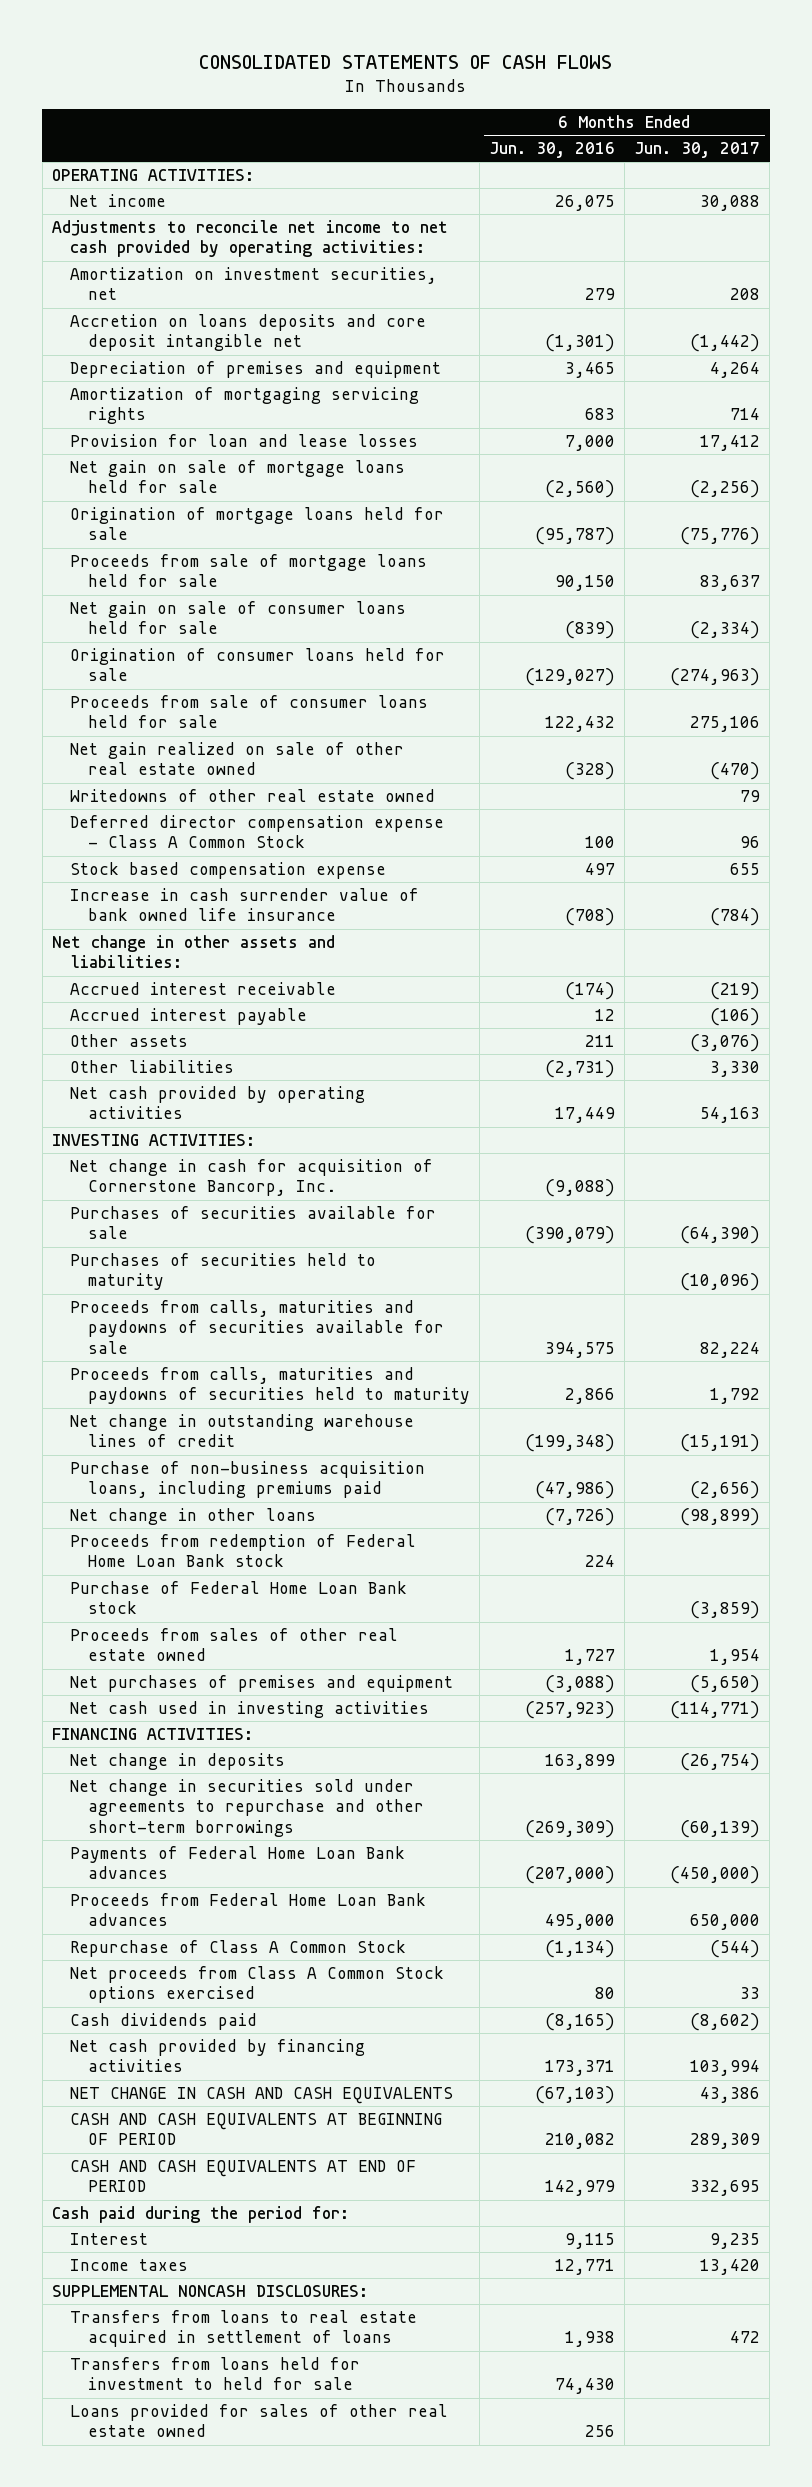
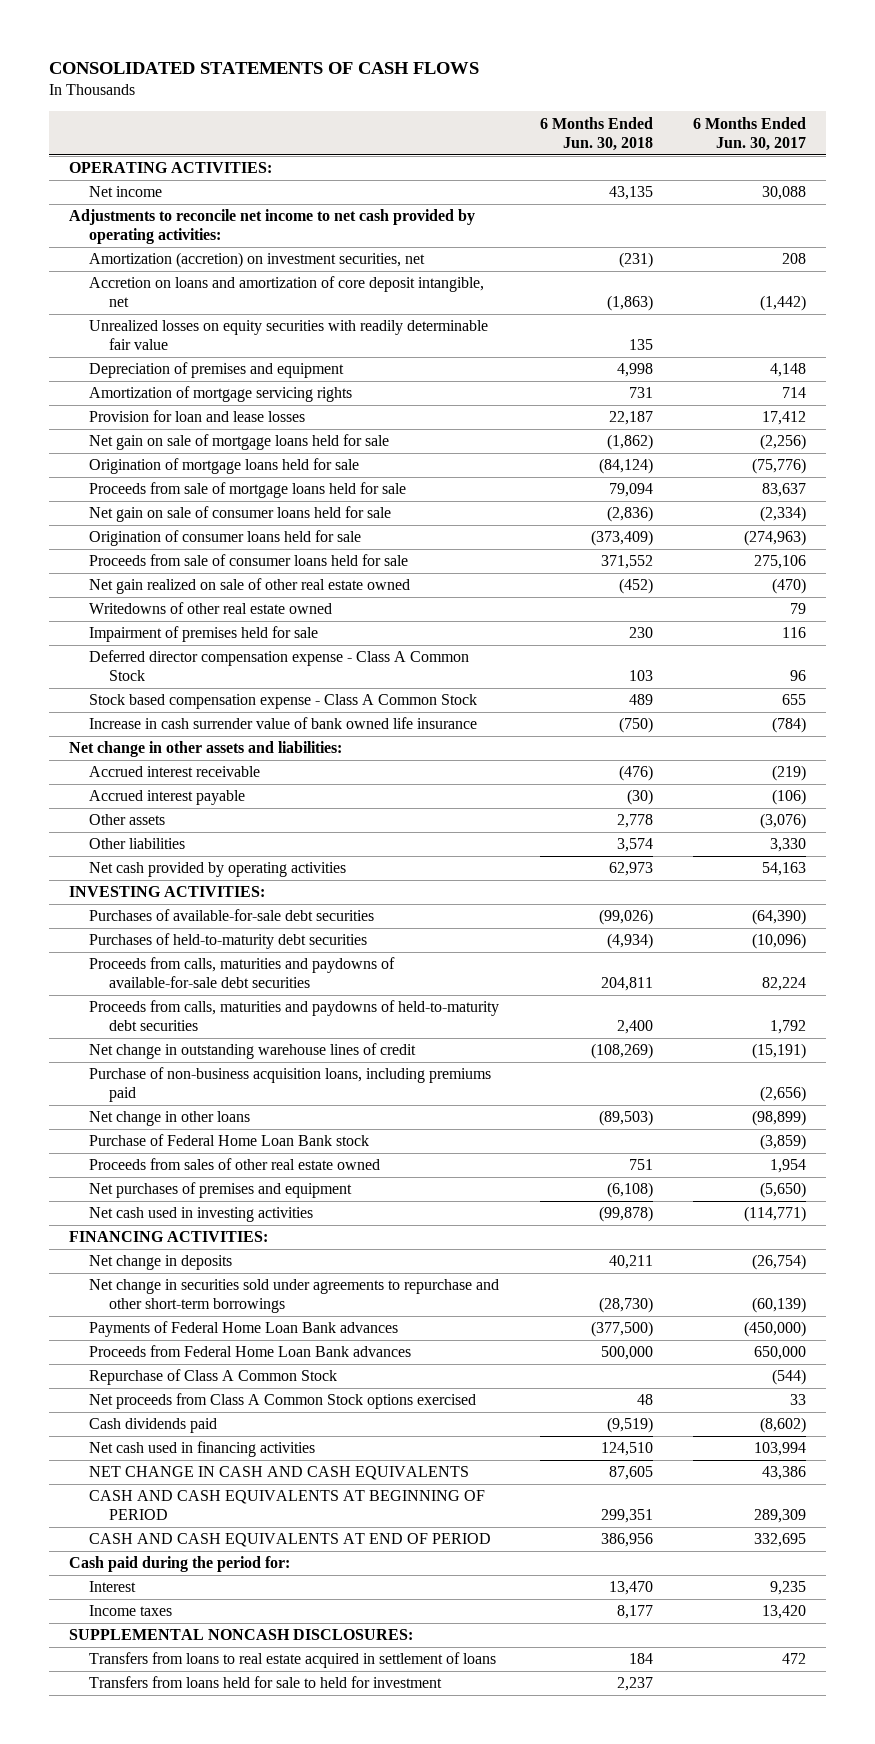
[488,142,615,159] Jun. 30, 2016 -> none
none -> [539,116,653,151] 6 Months Ended Jun. 30, 2018
[69,267,437,301] Amortization on investment securities, net -> [89,252,426,269] Amortization (accretion) on investment securities, net
[69,314,426,352] Accretion on loans deposits and core deposit intangible net -> [89,276,485,308] Accretion on loans and amortization of core deposit intangible, net
none -> [89,320,489,351] Unrealized losses on equity securities with readily determinable fair value
[710,362,761,379] 4,264 -> [770,363,807,378] 4,148
[69,387,419,425] Amortization of mortgaging servicing rights -> [89,386,353,403] Amortization of mortgage servicing rights
none -> [89,626,319,643] Impairment of premises held for sale
[69,862,386,880] Stock based compensation expense -> [89,694,478,710] Stock based compensation expense - Class A Common Stock
[69,1159,433,1197] Net change in cash for acquisition of Cornerstone Bancorp, Inc. -> none
[69,1206,436,1240] Purchases of securities available for sale -> [89,909,375,922] Purchases of available-for-sale debt securities
[69,1253,376,1291] Purchases of securities held to maturity -> [89,933,368,950] Purchases of held-to-maturity debt securities
[69,1300,444,1354] Proceeds from calls, maturities and paydowns of securities available for sale -> [89,957,396,989] Proceeds from calls, maturities and paydowns of available-for-sale debt securities
[69,1367,470,1405] Proceeds from calls, maturities and paydowns of securities held to maturity -> [89,1000,500,1032] Proceeds from calls, maturities and paydowns of held-to-maturity debt securities
[69,1534,416,1568] Proceeds from redemption of Federal Home Loan Bank stock -> none
[69,2039,365,2073] Net cash provided by financing activities -> [89,1441,316,1458] Net cash used in financing activities
[69,2404,448,2438] Loans provided for sales of other real estate owned -> none
[69,2357,360,2391] Transfers from loans held for investment to held for sale -> [89,1676,443,1689] Transfers from loans held for sale to held for investment

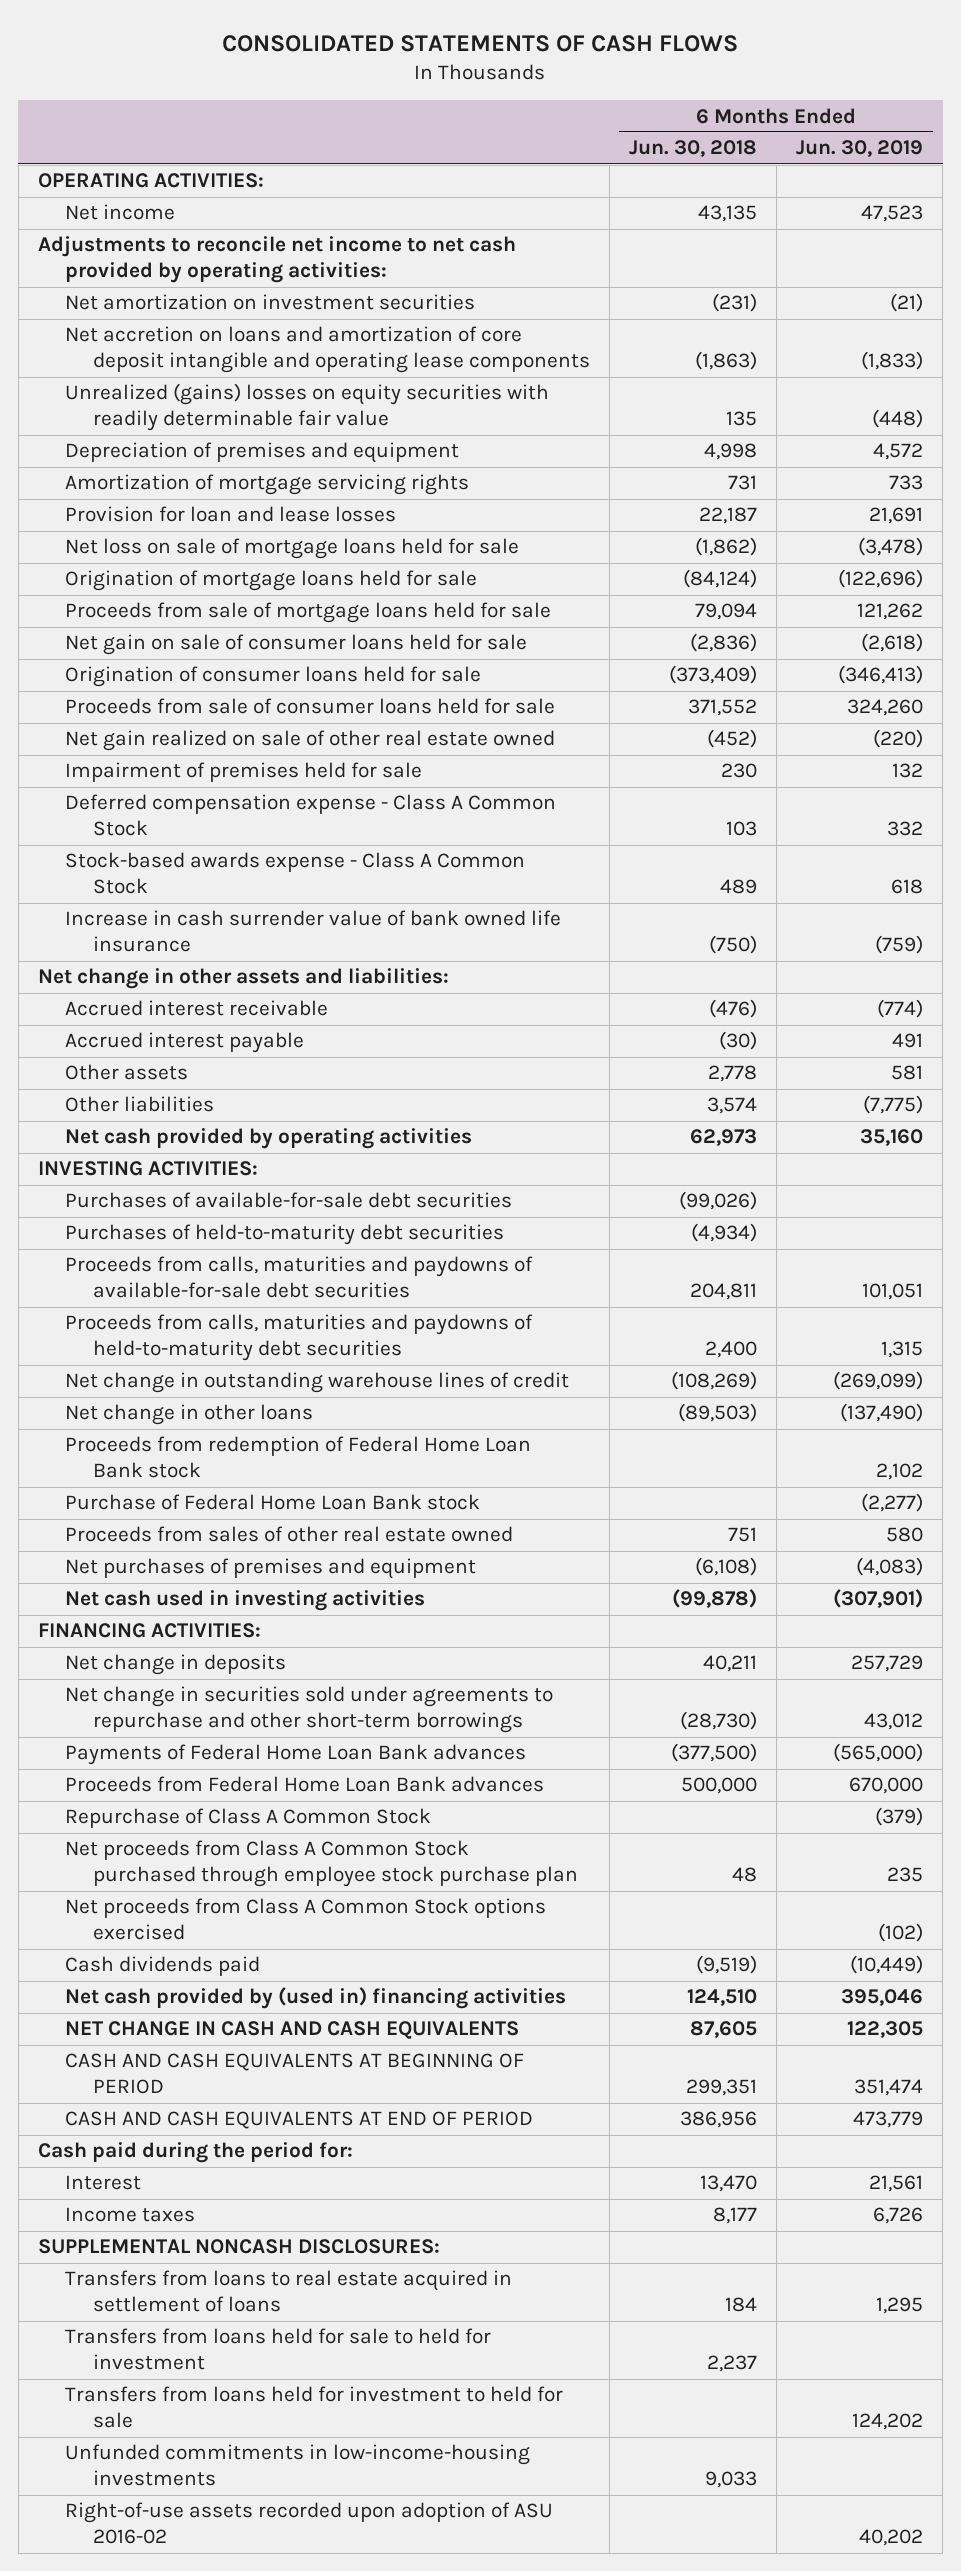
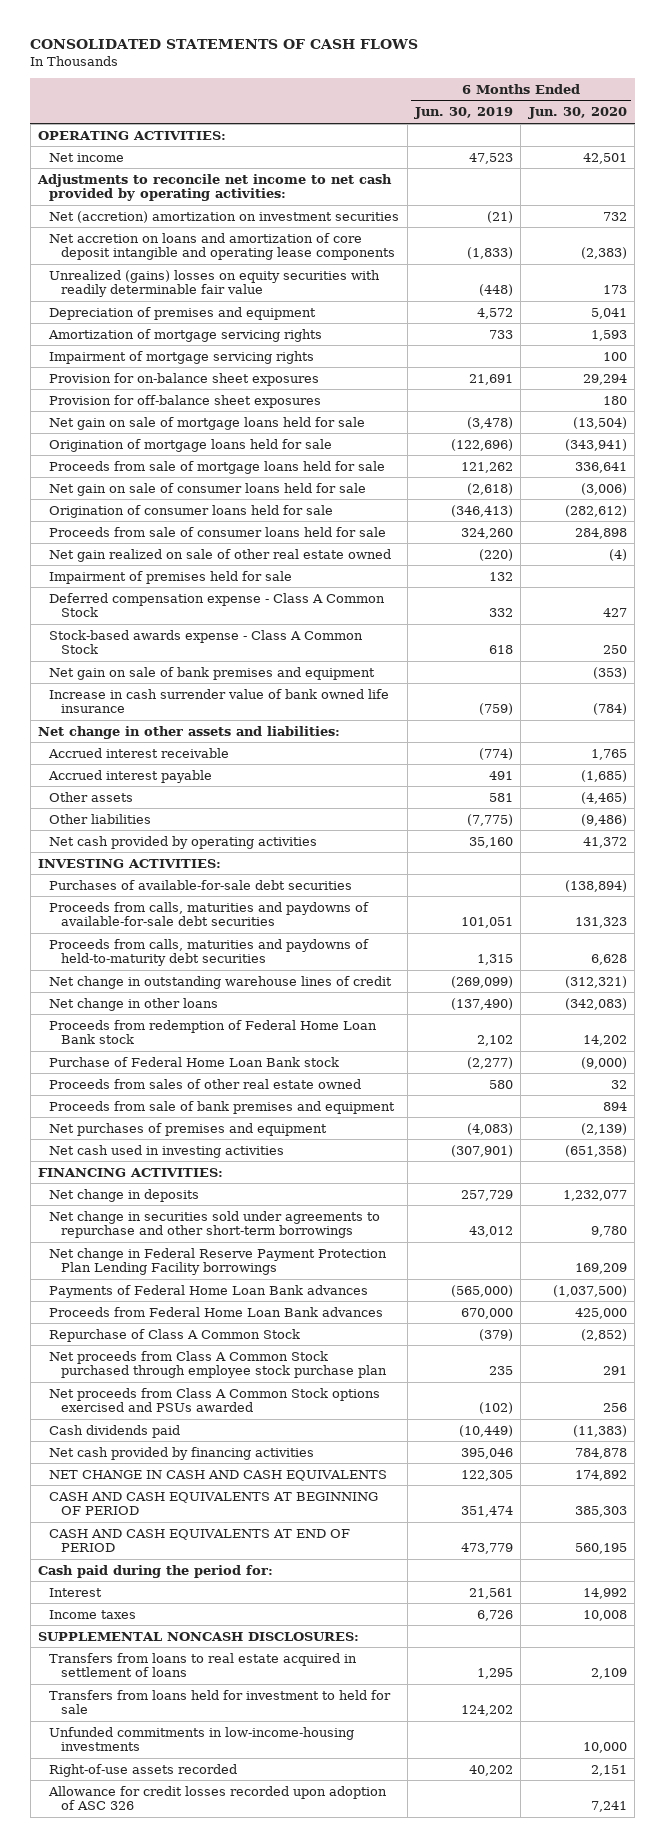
[629,140,758,158] Jun. 30, 2018 -> none
none -> [527,107,627,120] Jun. 30, 2020
[65,294,476,311] Net amortization on investment securities -> [49,210,400,223] Net (accretion) amortization on investment securities
none -> [49,350,315,364] Impairment of mortgage servicing rights
[65,506,397,523] Provision for loan and lease losses -> [49,372,320,386] Provision for on-balance sheet exposures
none -> [49,394,322,408] Provision for off-balance sheet exposures
[65,538,520,560] Net loss on sale of mortgage loans held for sale -> [49,416,366,430] Net gain on sale of mortgage loans held for sale
none -> [49,666,376,680] Net gain on sale of bank premises and equipment
[65,1224,505,1246] Purchases of held-to-maturity debt securities -> none
none -> [49,1100,396,1114] Proceeds from sale of bank premises and equipment
none -> [49,1247,388,1276] Net change in Federal Reserve Payment Protection Plan Lending Facility borrowings
[65,1898,547,1941] Net proceeds from Class A Common Stock options exercised -> [49,1387,381,1413] Net proceeds from Class A Common Stock options exercised and PSUs awarded
[65,1987,567,2010] Net cash provided by (used in) financing activities -> [49,1446,315,1460] Net cash provided by financing activities
[65,2328,492,2371] Transfers from loans held for sale to held for investment -> none
[65,2502,554,2545] Right-of-use assets recorded upon adoption of ASU 2016-02 -> [49,1763,238,1777] Right-of-use assets recorded
none -> [48,1785,388,1811] Allowance for credit losses recorded upon adoption of ASC 326

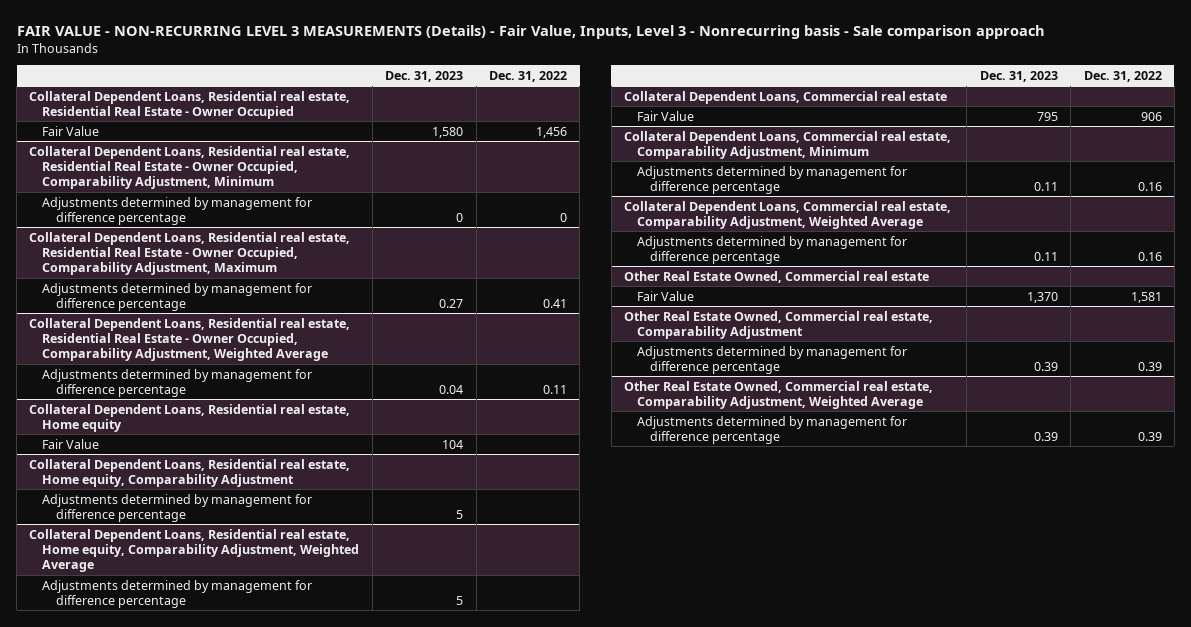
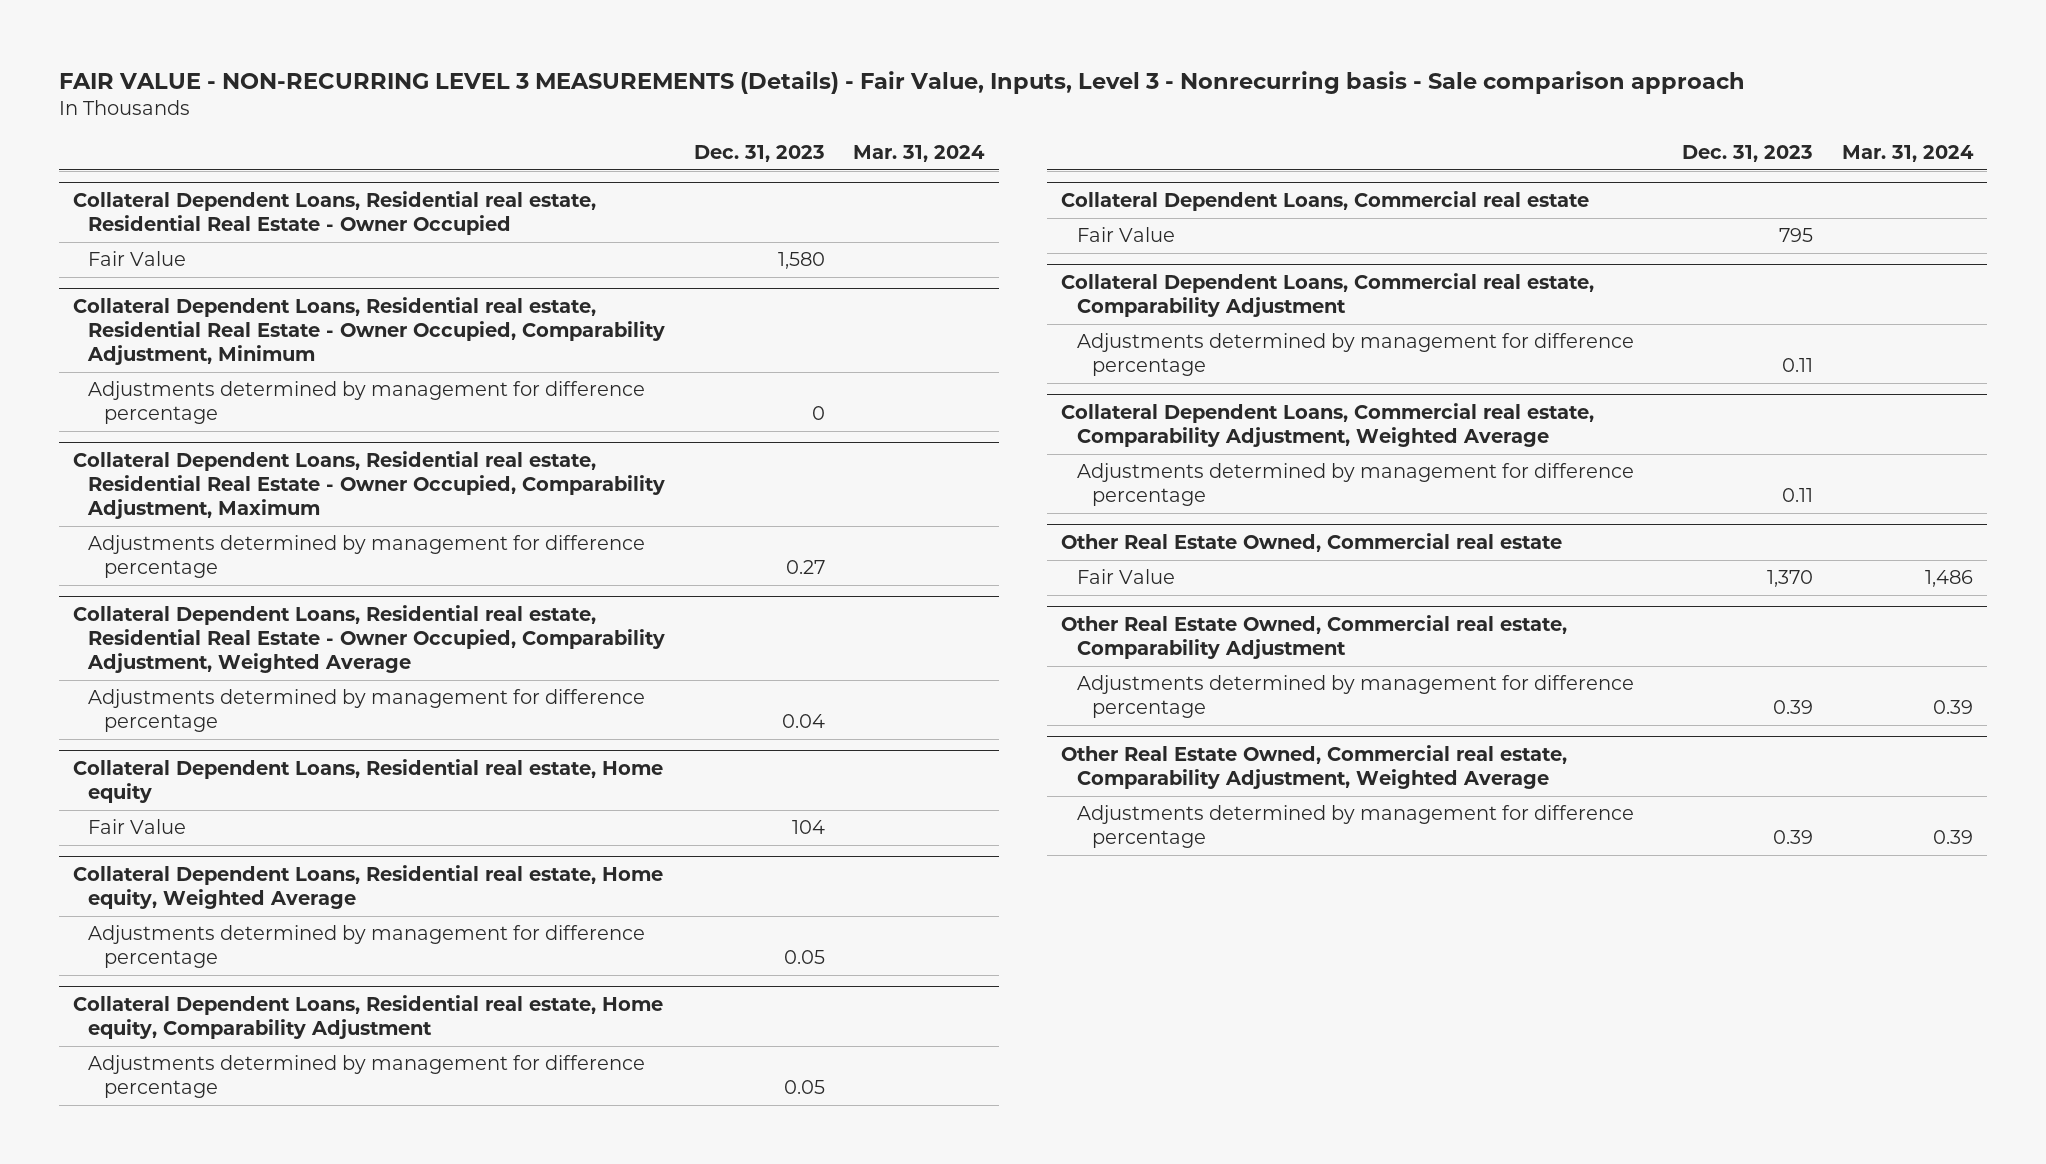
[489,70,568,82] Dec. 31, 2022 -> none
none -> [853,144,986,162] Mar. 31, 2024
none -> [72,865,663,910] Collateral Dependent Loans, Residential real estate, Home equity, Weighted Average
none -> [88,925,646,969] Adjustments determined by management for difference percentage
[29,528,360,573] Collateral Dependent Loans, Residential real estate, Home equity, Comparability Adjustment, Weighted Average -> none
[42,579,313,608] Adjustments determined by management for difference percentage -> none
[456,509,464,519] 5 -> [783,1080,825,1095] 0.05
[623,130,951,159] Collateral Dependent Loans, Commercial real estate, Comparability Adjustment, Minimum -> [1061,273,1595,318] Collateral Dependent Loans, Commercial real estate, Comparability Adjustment

